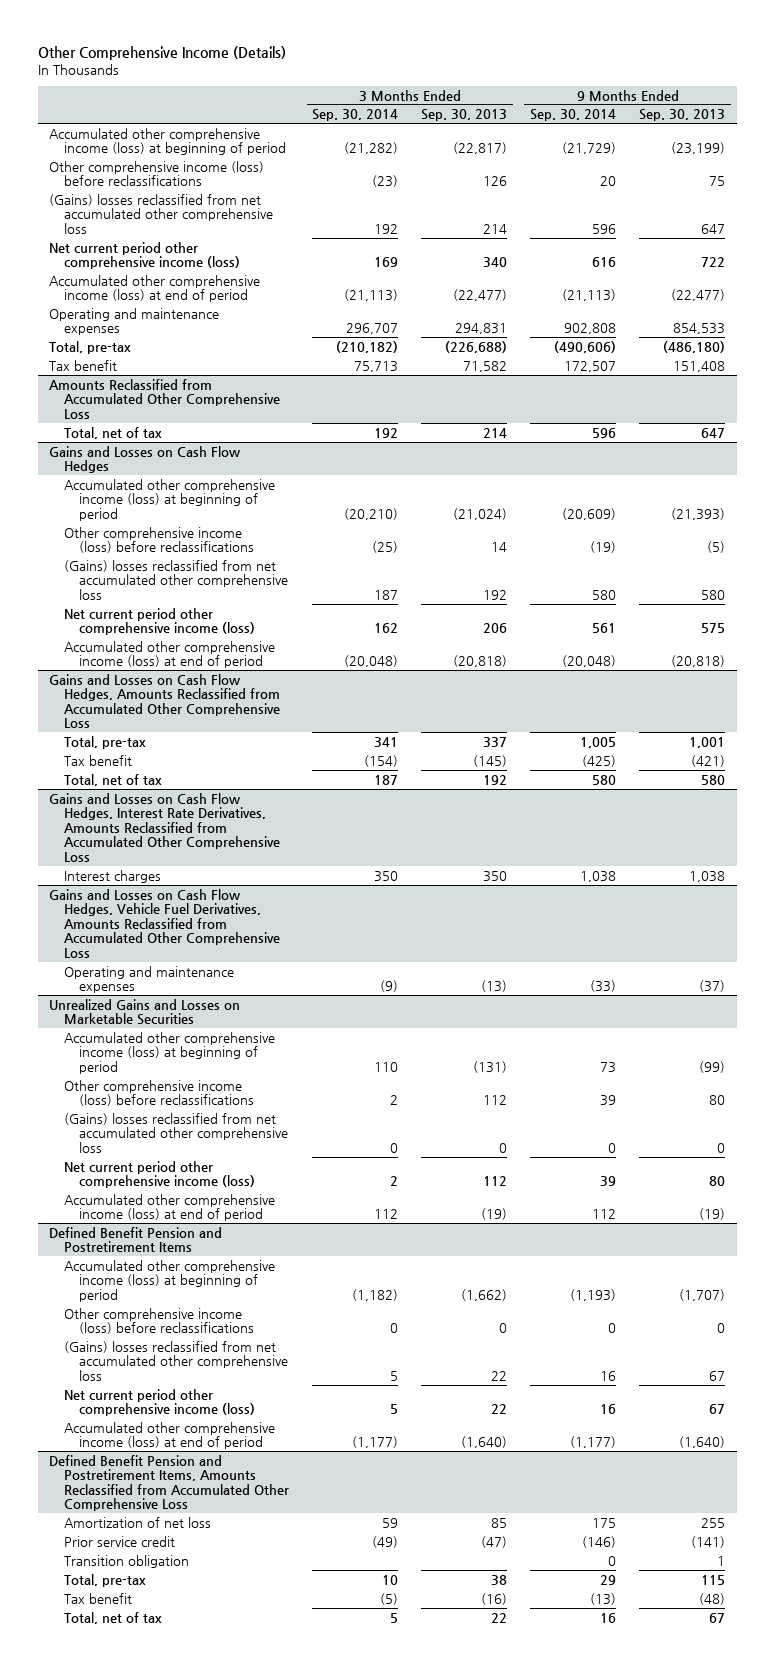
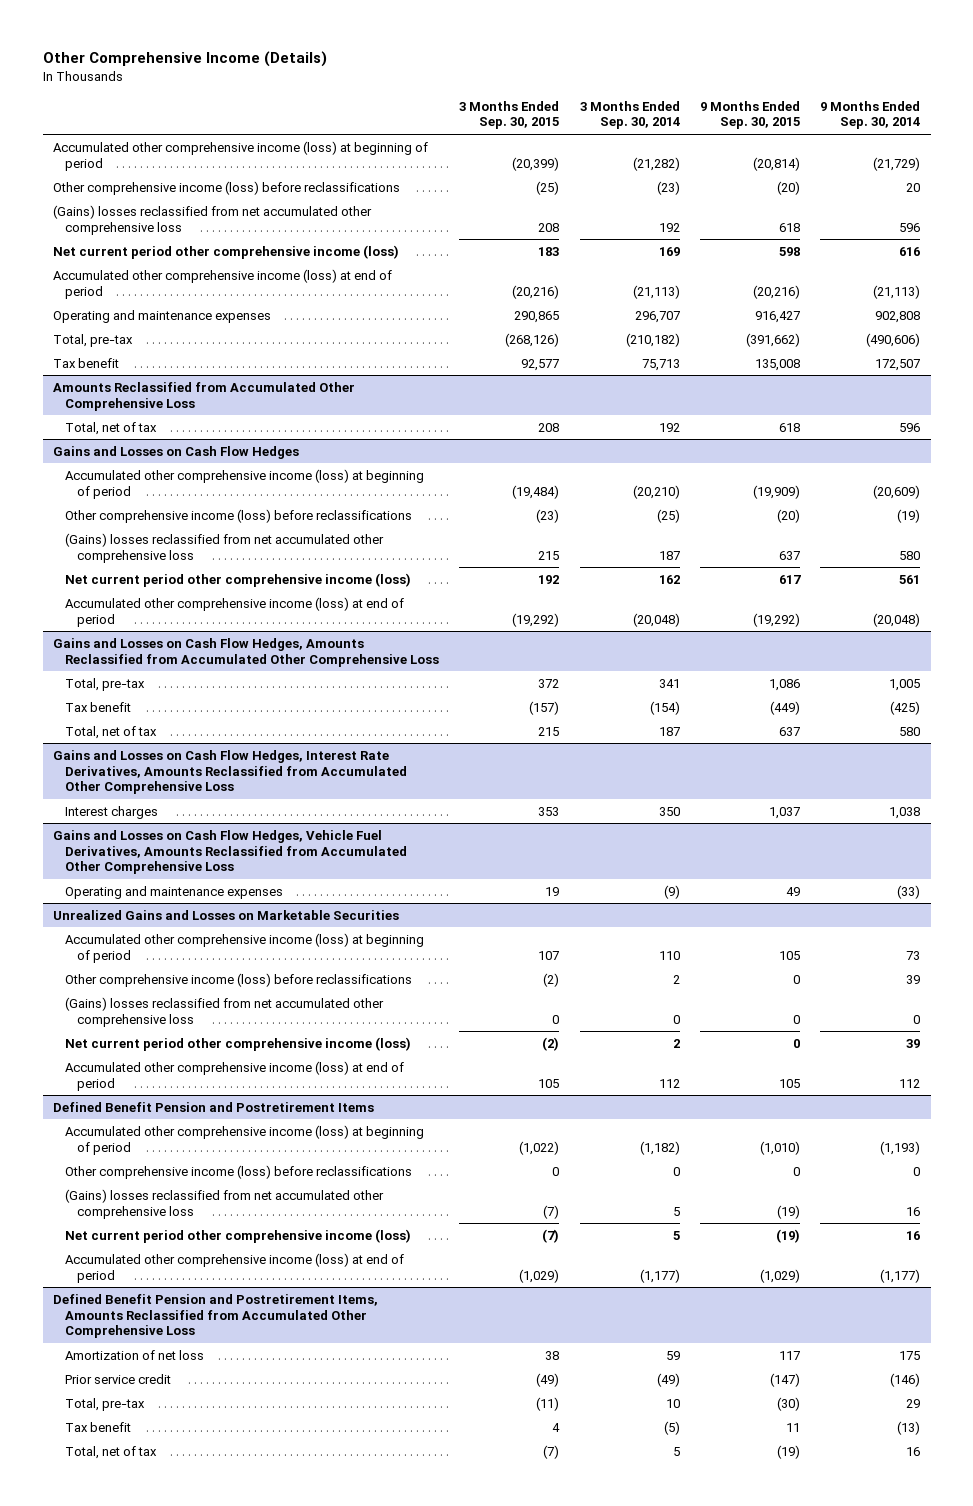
[421,109,508,122] Sep. 30, 2013 -> none
[639,109,726,122] Sep. 30, 2013 -> none
none -> [459,100,560,130] 3 Months Ended Sep. 30, 2015
none -> [700,100,801,130] 9 Months Ended Sep. 30, 2015
[64,1554,190,1568] Transition obligation -> none

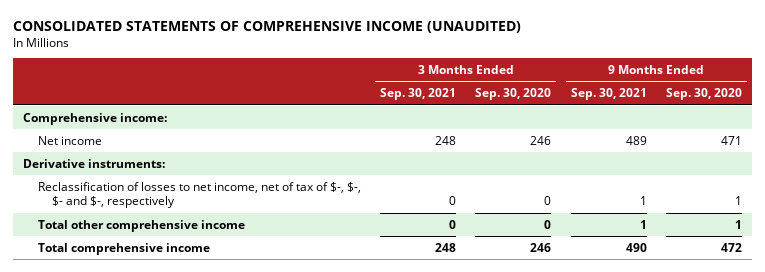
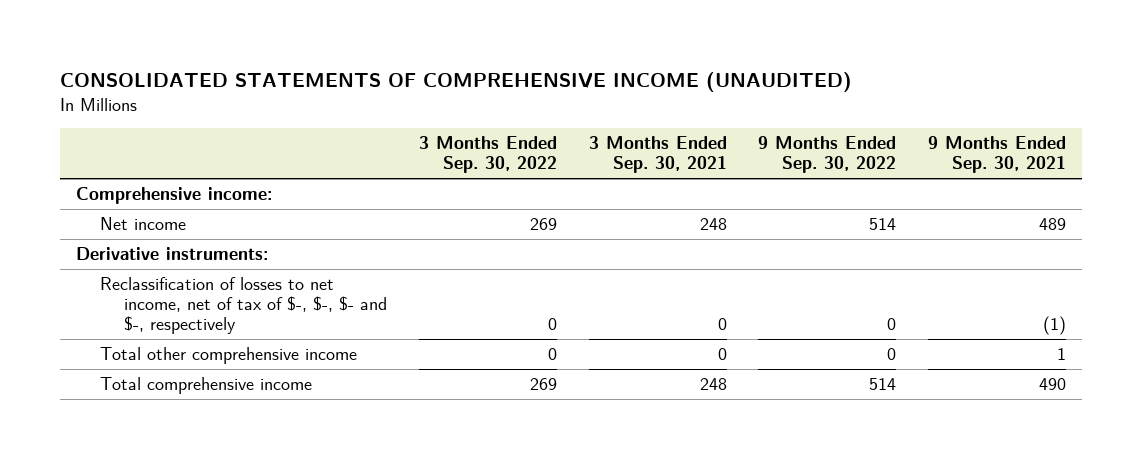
[475,88,552,101] Sep. 30, 2020 -> none
[665,88,742,101] Sep. 30, 2020 -> none
none -> [419,136,558,174] 3 Months Ended Sep. 30, 2022
none -> [758,136,897,174] 9 Months Ended Sep. 30, 2022
[639,196,647,206] 1 -> [1043,316,1067,336] (1)

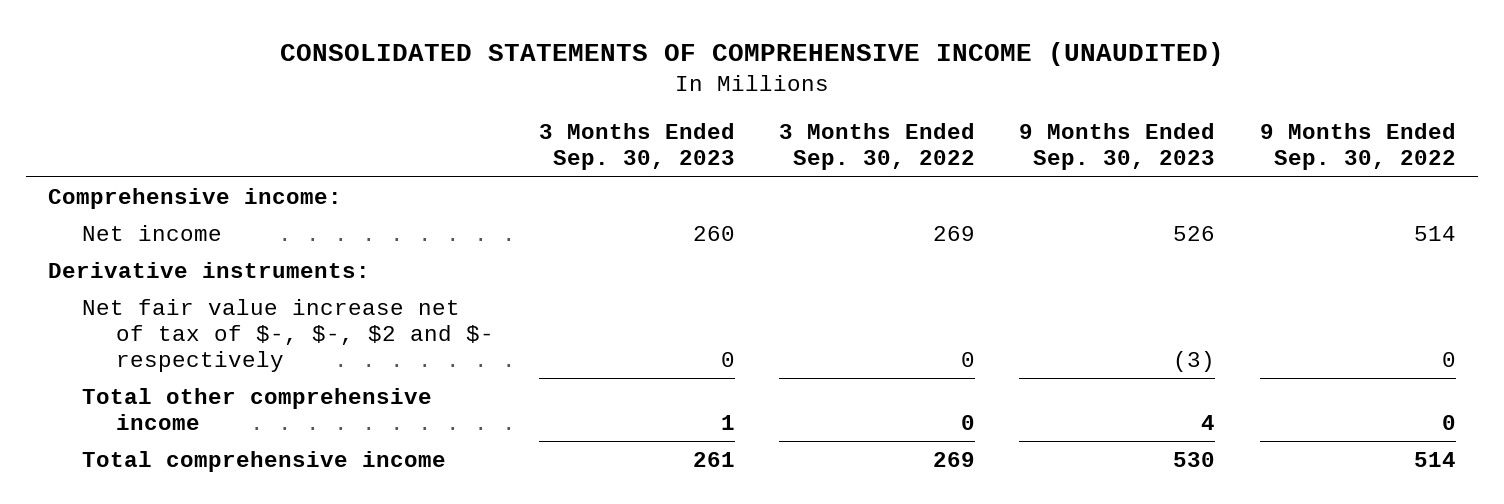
[588,136,727,174] 3 Months Ended Sep. 30, 2021 -> none
[928,136,1067,174] 9 Months Ended Sep. 30, 2021 -> none
none -> [538,123,735,171] 3 Months Ended Sep. 30, 2023
none -> [1019,123,1216,171] 9 Months Ended Sep. 30, 2023
[100,277,388,335] Reclassification of losses to net income, net of tax of $-, $-, $- and $-, respectively -> [82,299,495,373] Net fair value increase net of tax of $-, $-, $2 and $- respectively

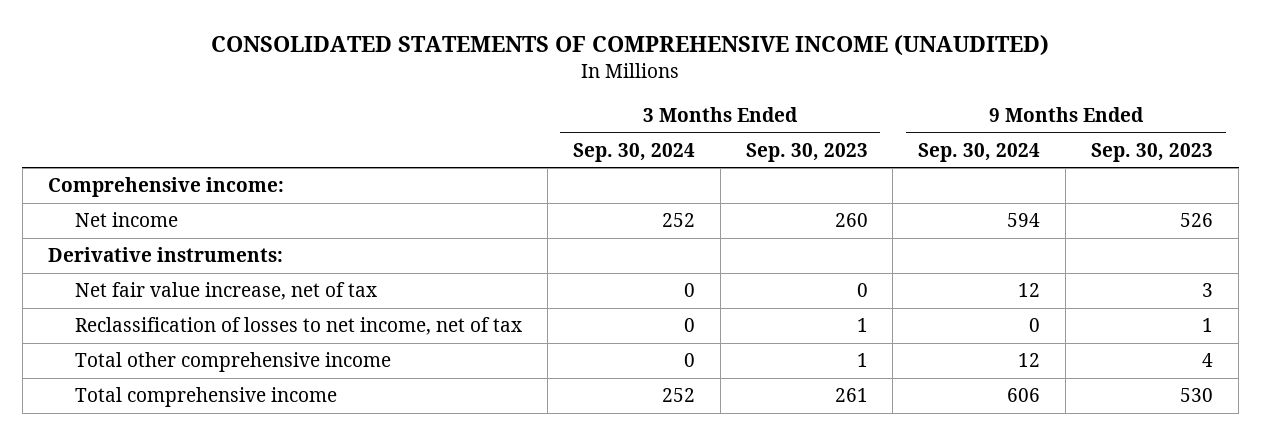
[779,123,976,171] 3 Months Ended Sep. 30, 2022 -> none
[1259,123,1456,171] 9 Months Ended Sep. 30, 2022 -> none
none -> [572,142,695,162] Sep. 30, 2024
none -> [918,142,1041,162] Sep. 30, 2024
[82,299,495,373] Net fair value increase net of tax of $-, $-, $2 and $- respectively -> [74,282,377,301] Net fair value increase, net of tax
[1173,351,1216,373] (3) -> [1202,283,1214,298] 3
none -> [74,317,522,336] Reclassification of losses to net income, net of tax

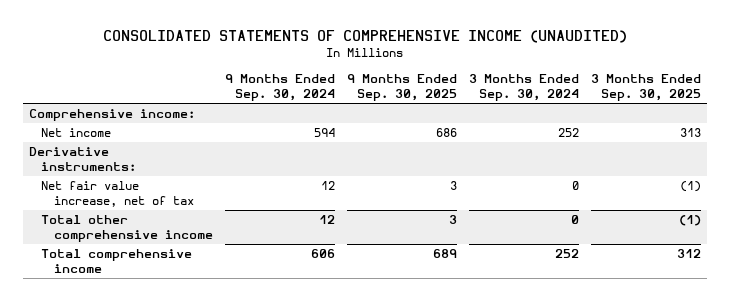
[745,142,868,162] Sep. 30, 2023 -> none
[1091,142,1214,162] Sep. 30, 2023 -> none
none -> [346,74,457,102] 9 Months Ended Sep. 30, 2025
none -> [591,74,702,102] 3 Months Ended Sep. 30, 2025
[74,317,522,336] Reclassification of losses to net income, net of tax -> none

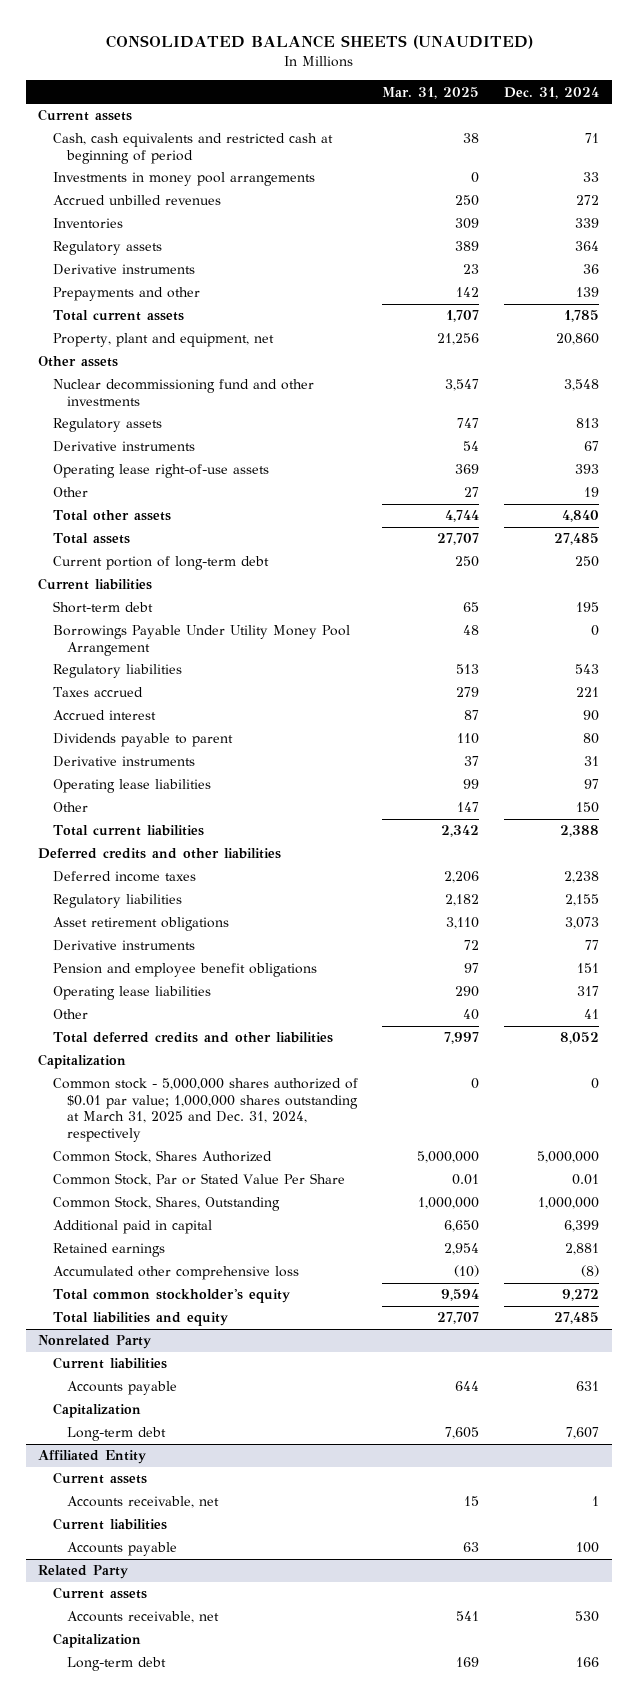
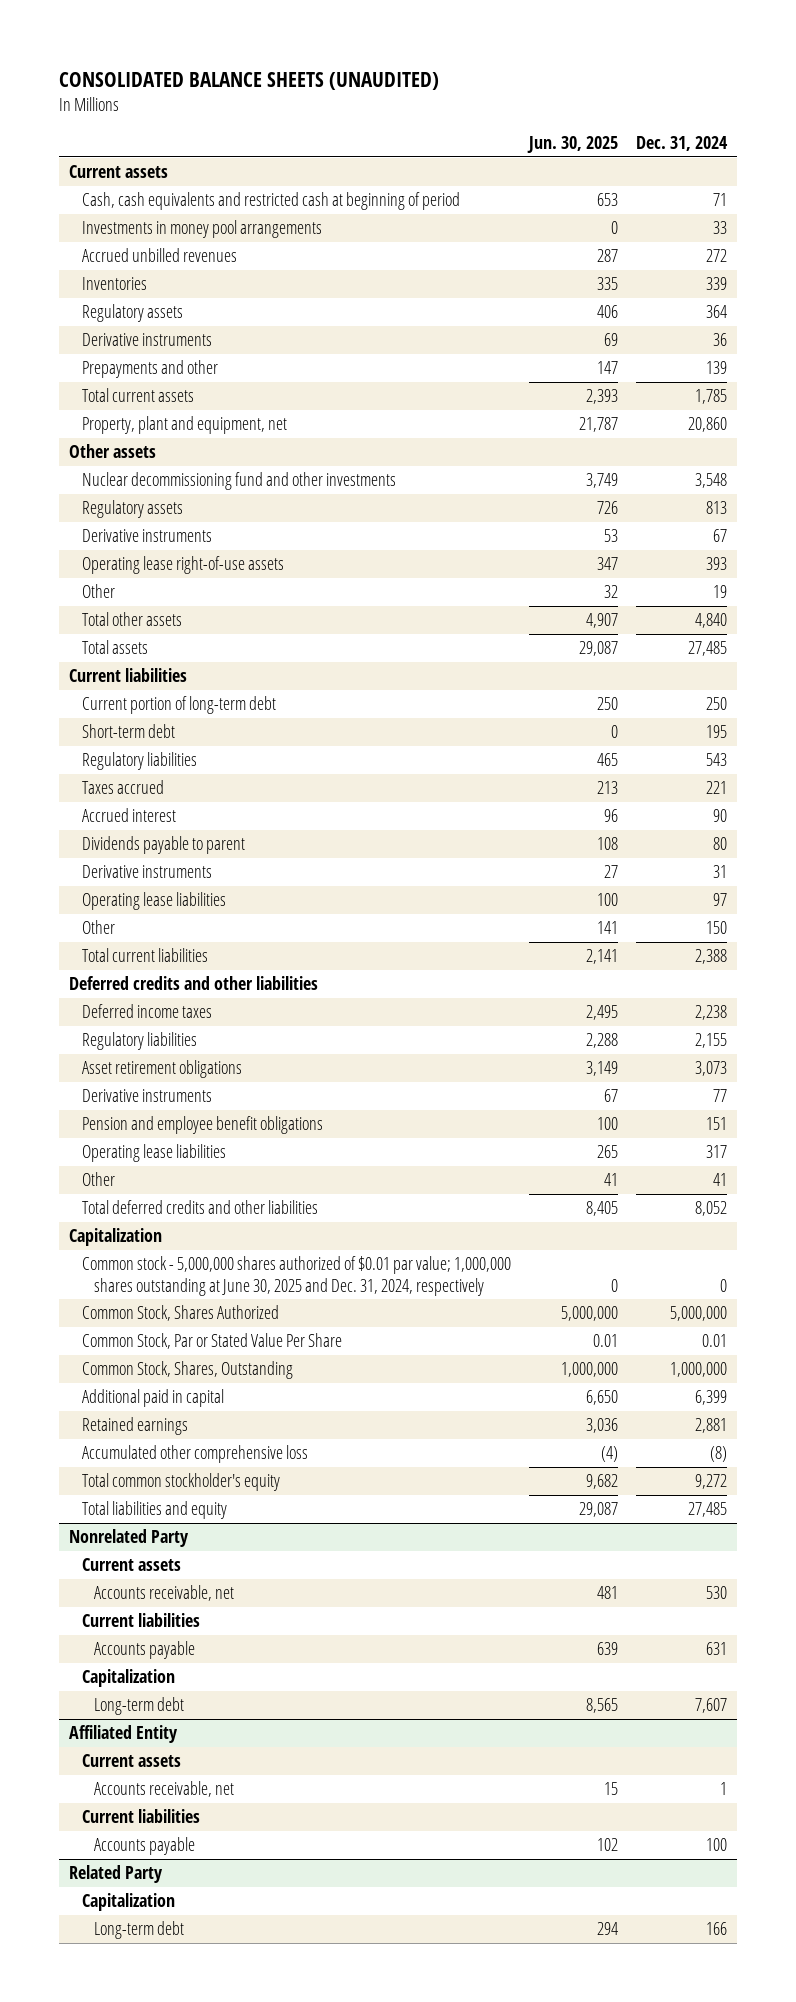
[382,86,480,99] Mar. 31, 2025 -> none
none -> [526,136,618,154] Jun. 30, 2025
[52,556,269,571] Current portion of long-term debt -> [81,696,276,715] Current portion of long-term debt
[52,625,350,656] Borrowings Payable Under Utility Money Pool Arrangement -> none
[52,1078,358,1143] Common stock - 5,000,000 shares authorized of $0.01 par value; 1,000,000 shares outstanding at March 31, 2025 and Dec. 31, 2024, respectively -> [81,1256,511,1296] Common stock - 5,000,000 shares authorized of $0.01 par value; 1,000,000 shares outstanding at June 30, 2025 and Dec. 31, 2024, respectively
none -> [81,1558,181,1572] Current assets
none -> [94,1585,235,1602] Accounts receivable, net
[52,1587,147,1600] Current assets -> none
[66,1611,219,1624] Accounts receivable, net -> none

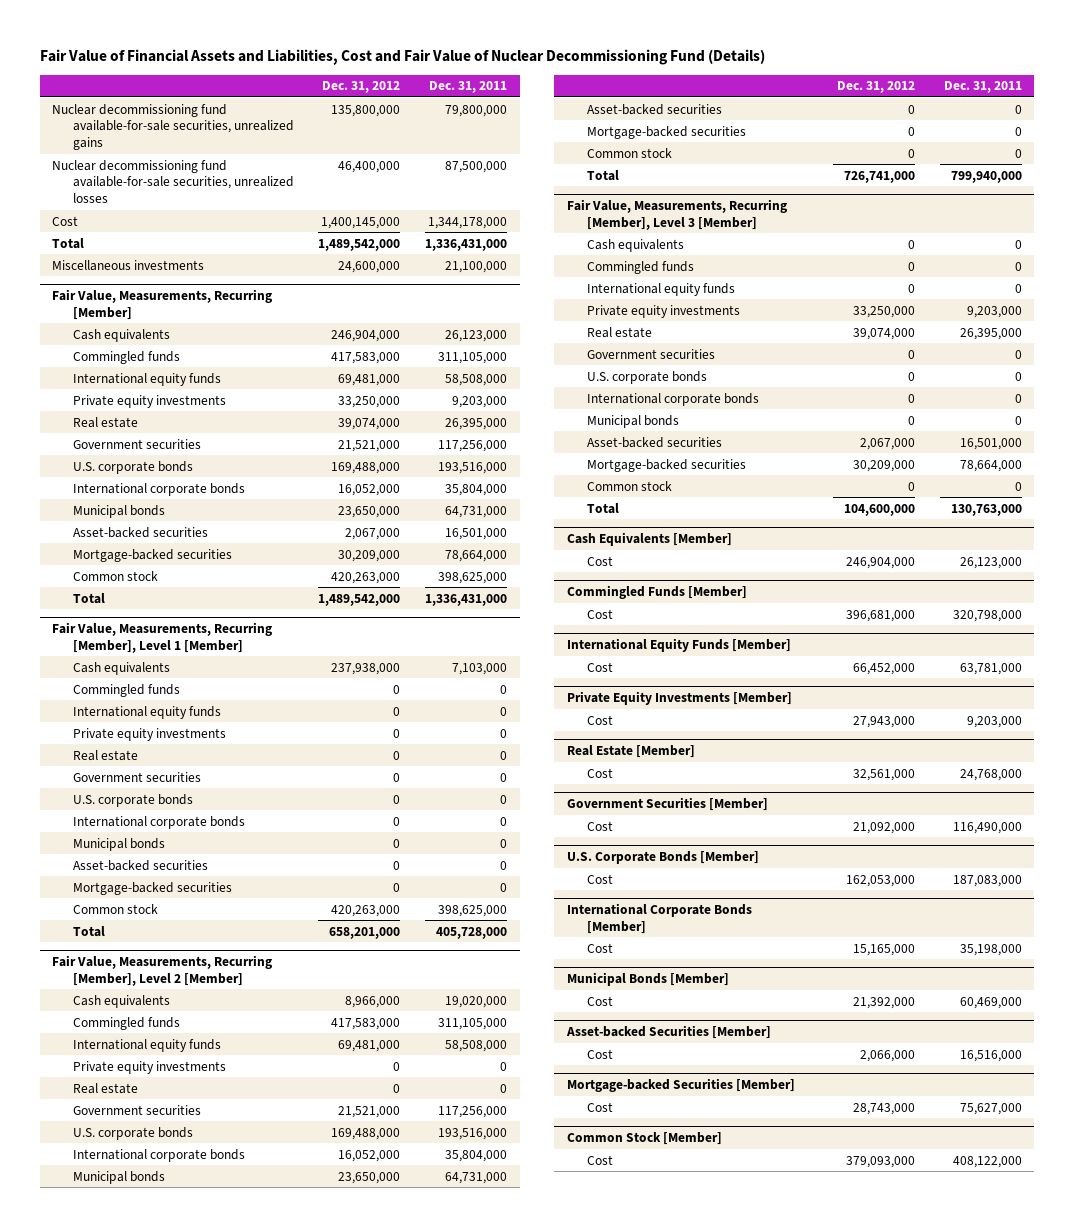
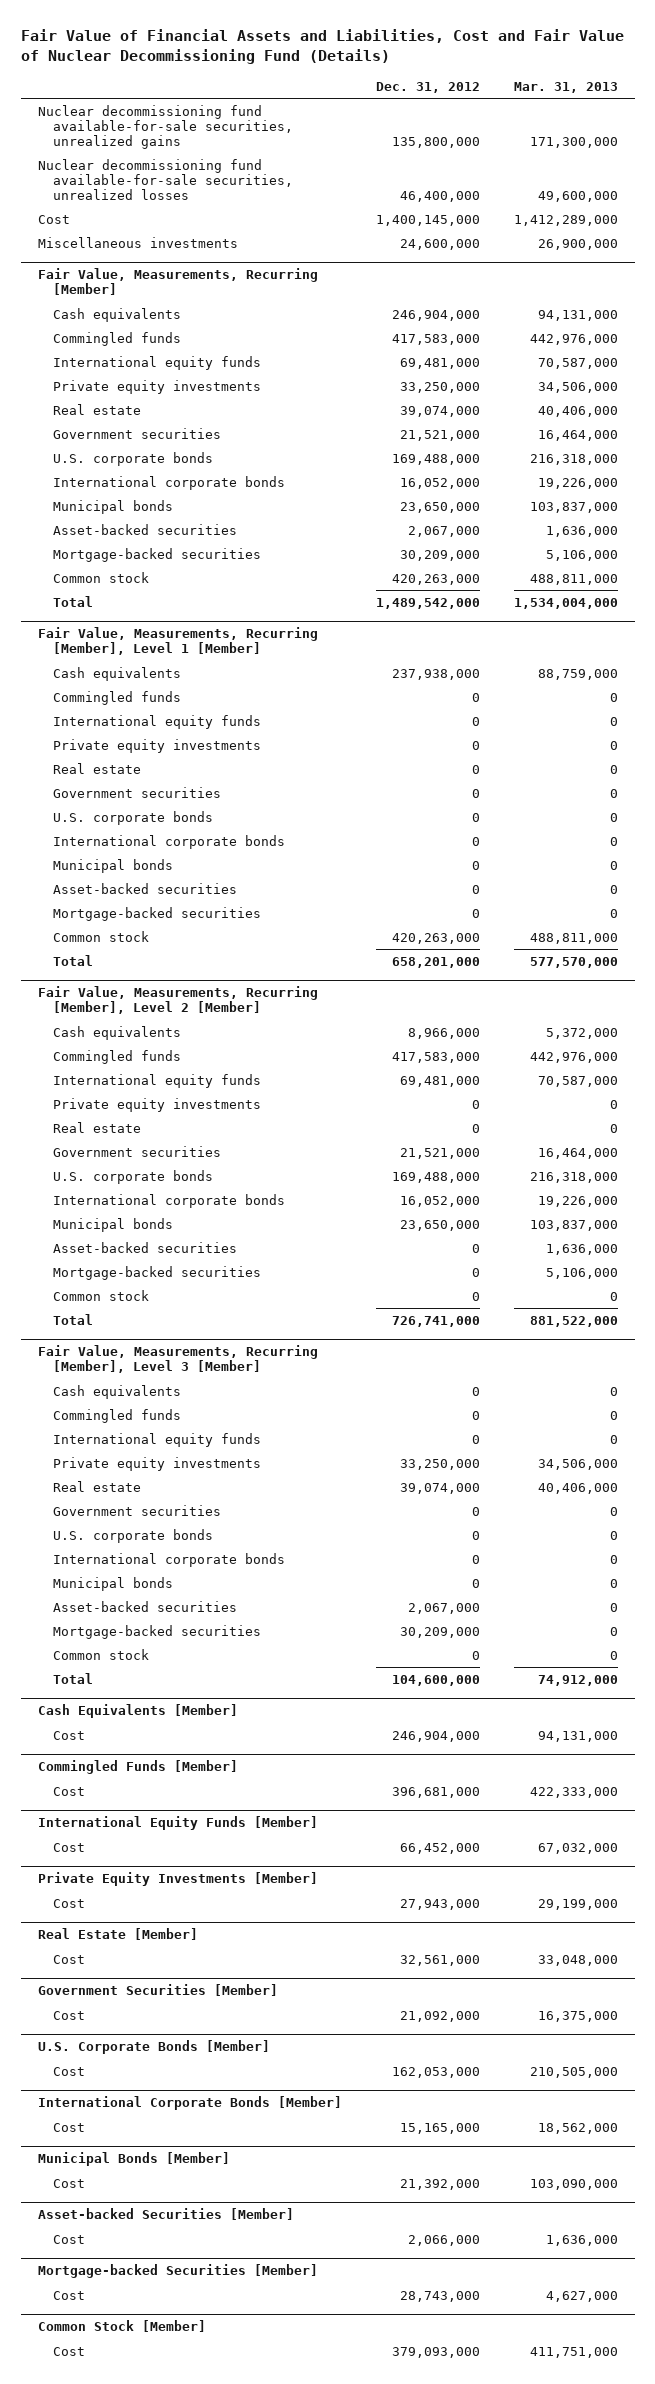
[429,81,508,94] Dec. 31, 2011 -> none
none -> [513,82,618,94] Mar. 31, 2013
[52,237,85,249] Total -> none

